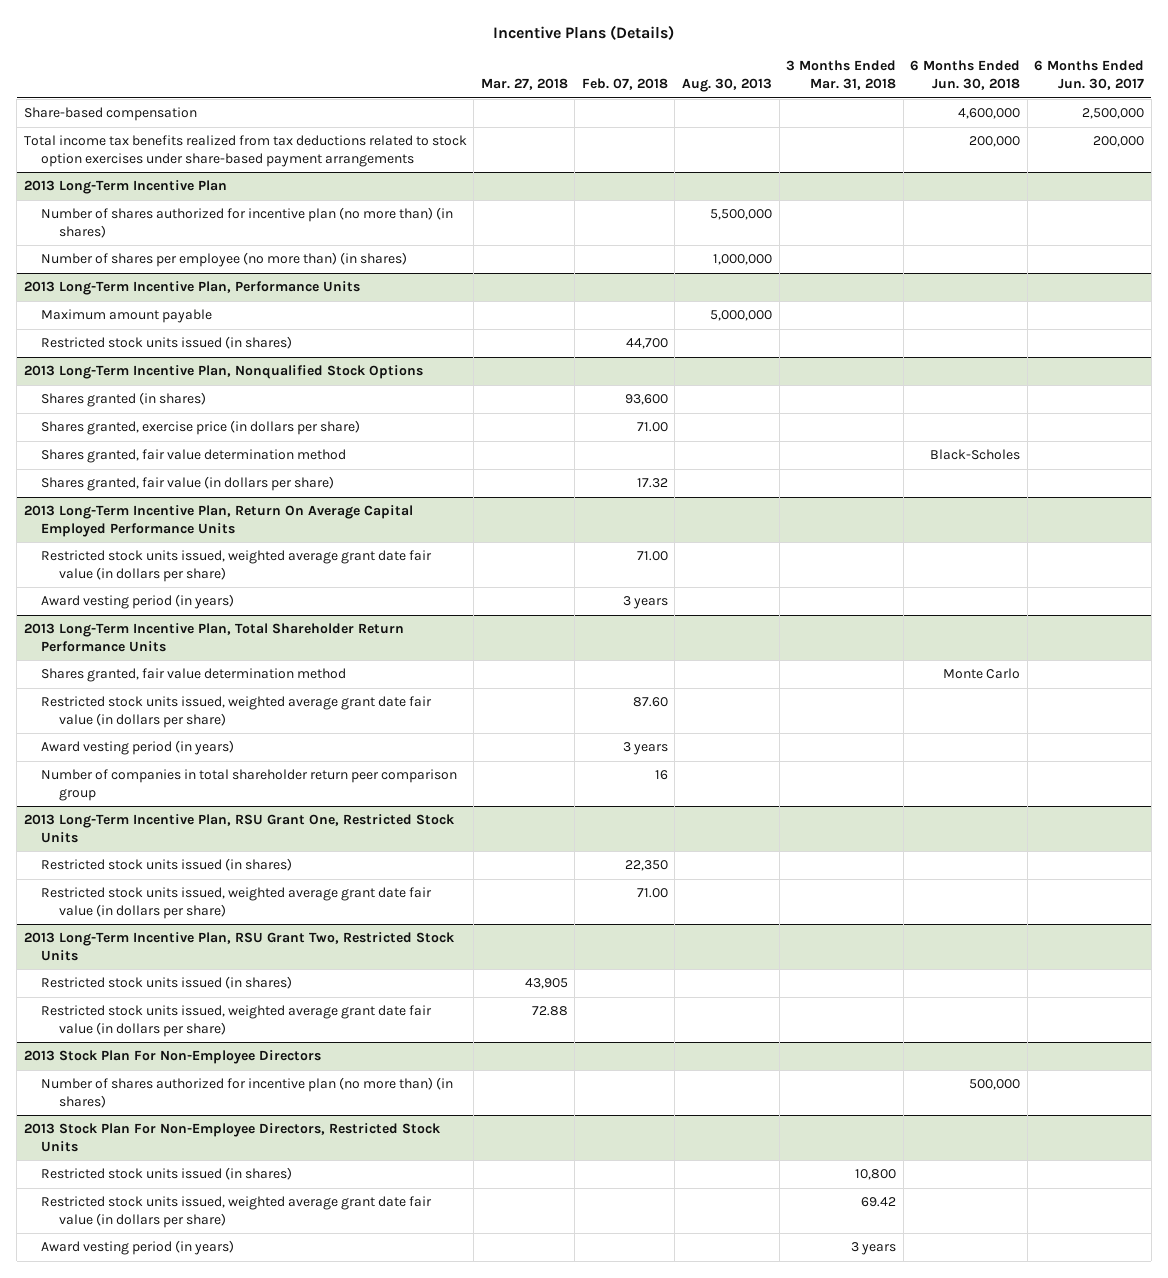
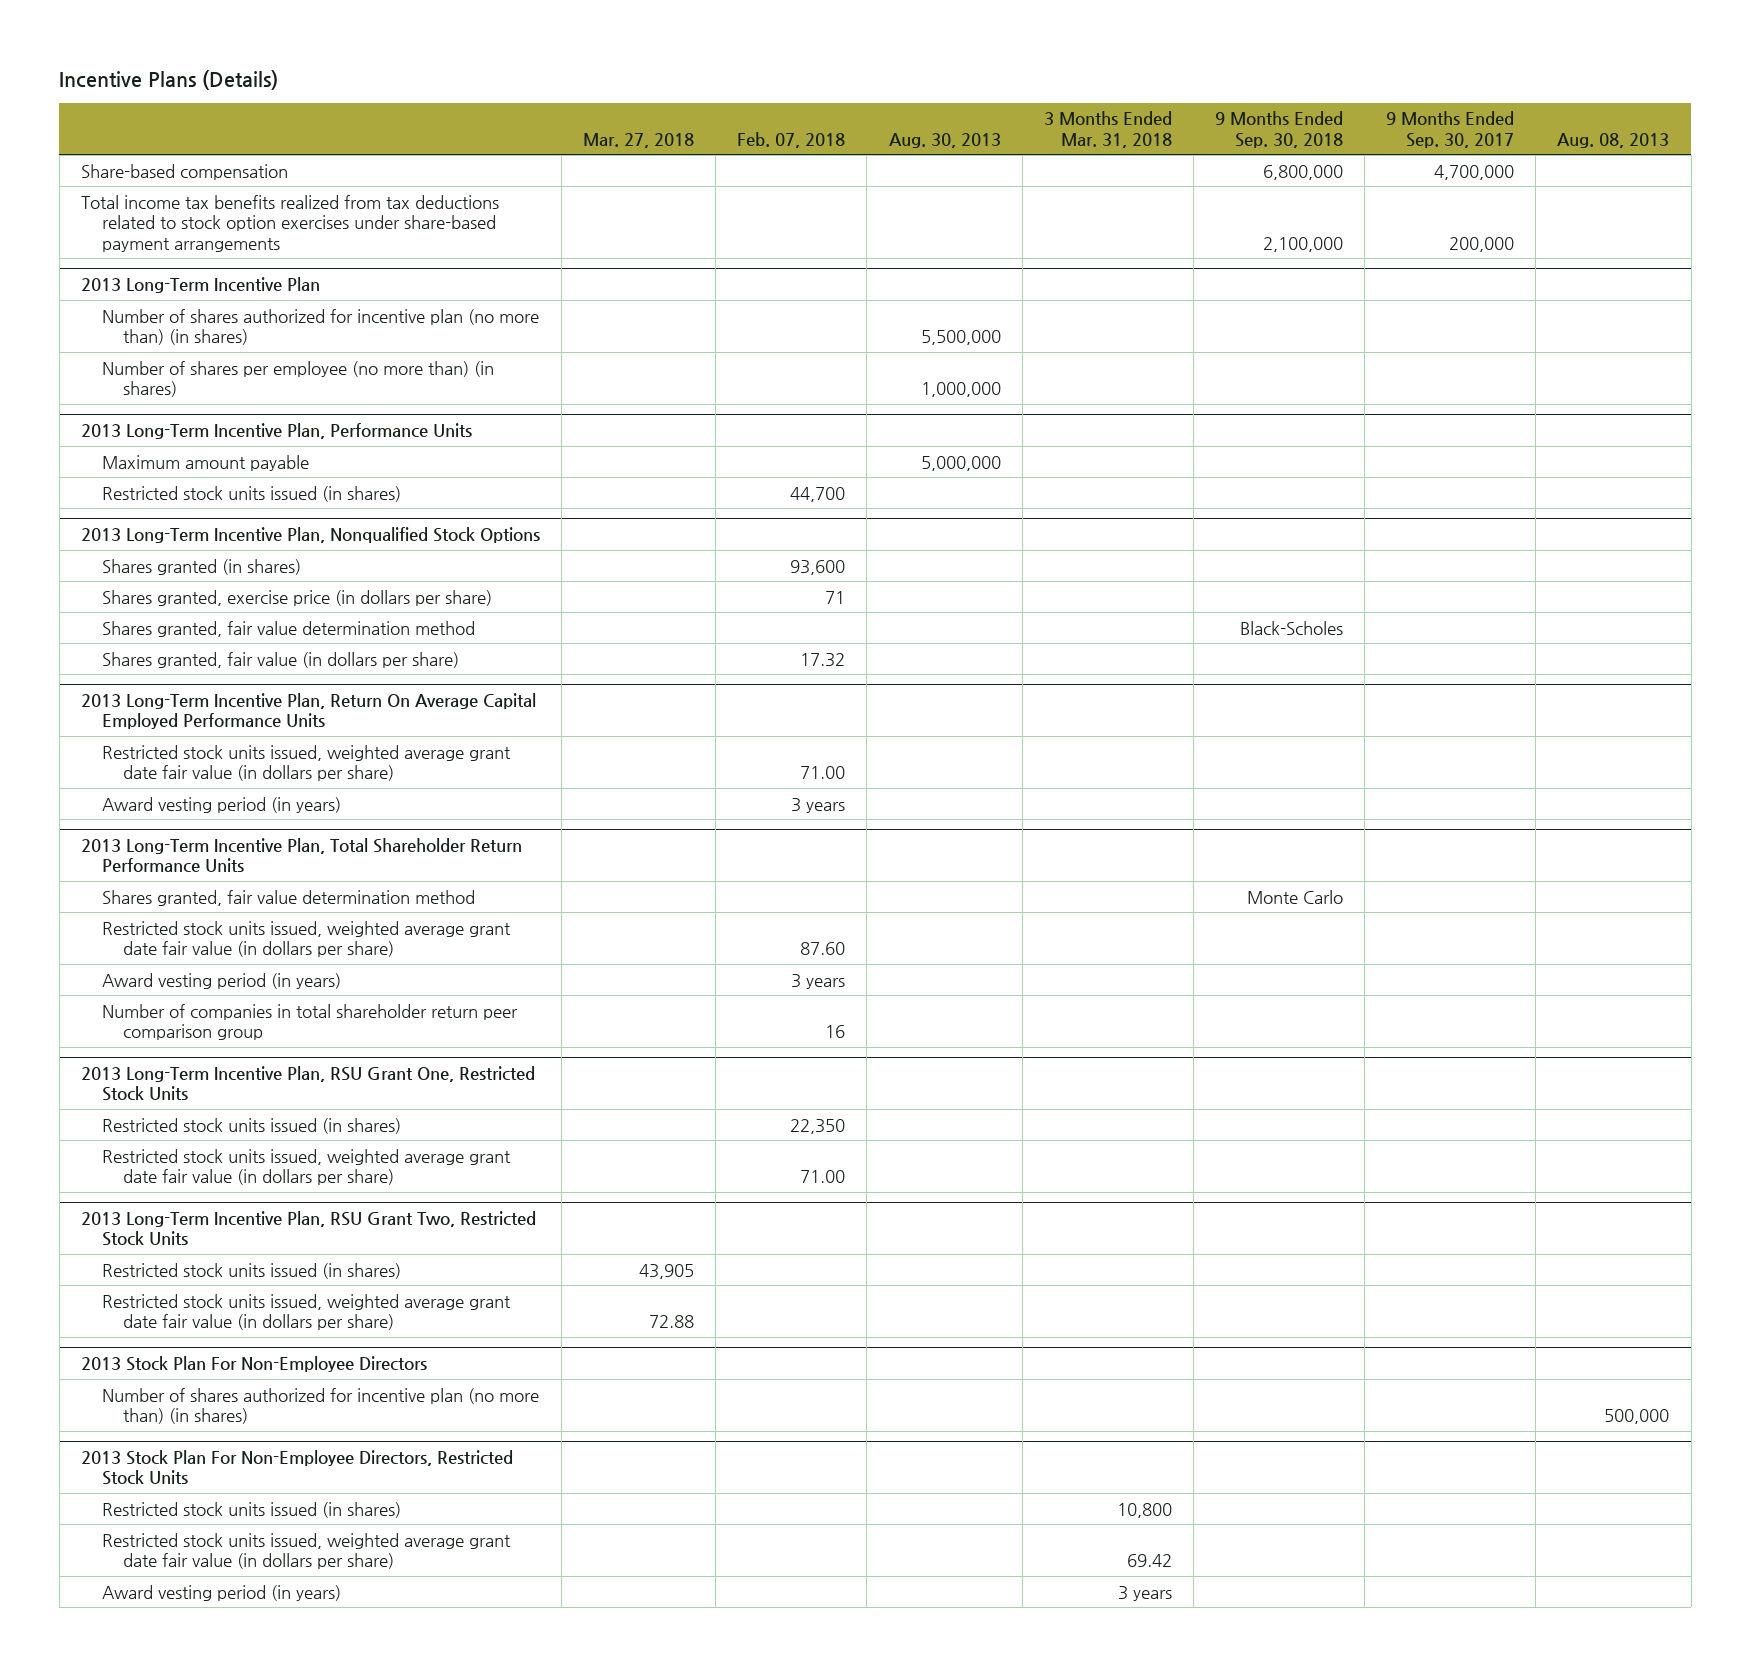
[910,60,1021,91] 6 Months Ended Jun. 30, 2018 -> none
[1034,60,1145,91] 6 Months Ended Jun. 30, 2017 -> none
none -> [1215,111,1344,148] 9 Months Ended Sep. 30, 2018
none -> [1386,111,1515,148] 9 Months Ended Sep. 30, 2017
none -> [1557,132,1670,148] Aug. 08, 2013
[636,422,668,433] 71.00 -> [825,590,846,604] 71

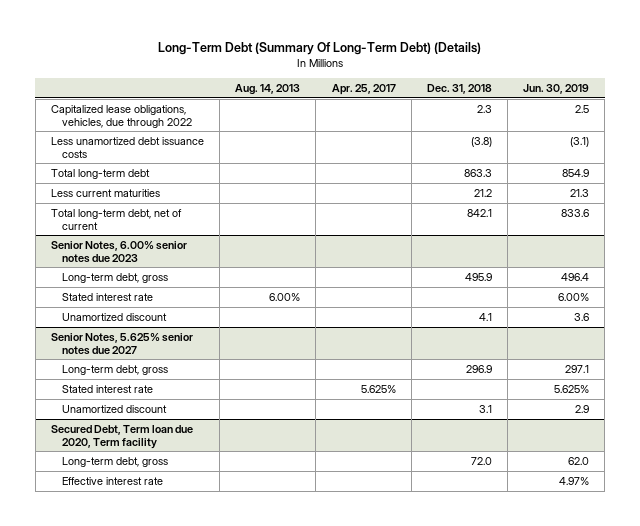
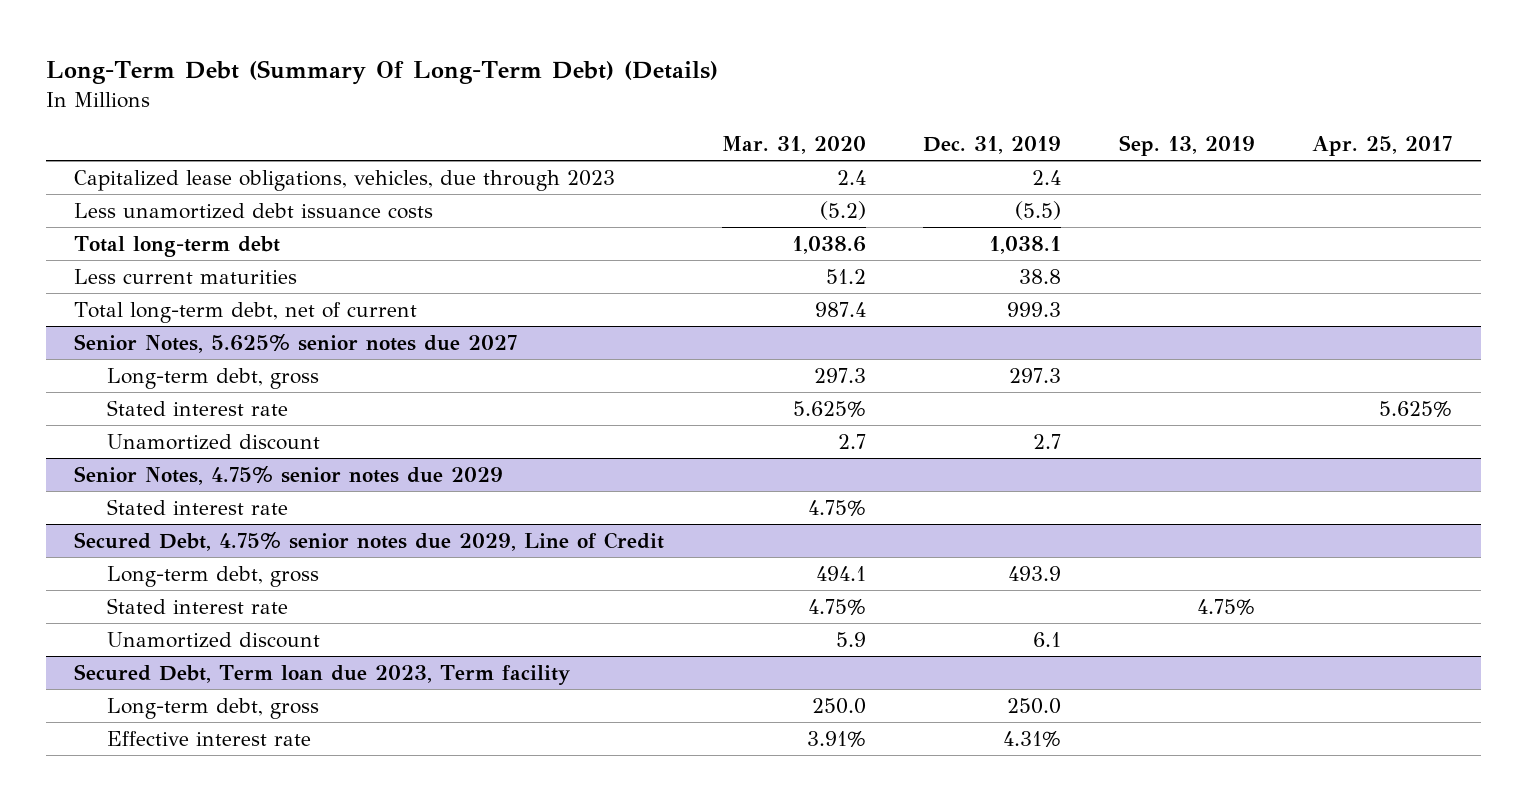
[235,84,301,96] Aug. 14, 2013 -> none
[426,84,492,95] Dec. 31, 2018 -> none
[523,84,590,95] Jun. 30, 2019 -> none
none -> [721,136,866,155] Mar. 31, 2020
none -> [923,136,1062,155] Dec. 31, 2019
none -> [1118,135,1255,157] Sep. 13, 2019
[51,104,192,128] Capitalized lease obligations, vehicles, due through 2022 -> [74,169,616,191] Capitalized lease obligations, vehicles, due through 2023
[51,240,188,263] Senior Notes, 6.00% senior notes due 2023 -> none
[61,272,168,283] Long-term debt, gross -> none
[61,292,153,301] Stated interest rate -> none
[61,312,167,321] Unamortized discount -> none
none -> [74,464,504,485] Senior Notes, 4.75% senior notes due 2029
none -> [106,498,288,515] Stated interest rate
none -> [74,530,665,551] Secured Debt, 4.75% senior notes due 2029, Line of Credit
none -> [106,565,319,587] Long-term debt, gross
none -> [106,597,288,614] Stated interest rate
none -> [106,631,320,648] Unamortized discount
[51,424,194,449] Secured Debt, Term loan due 2020, Term facility -> [74,663,571,685] Secured Debt, Term loan due 2023, Term facility

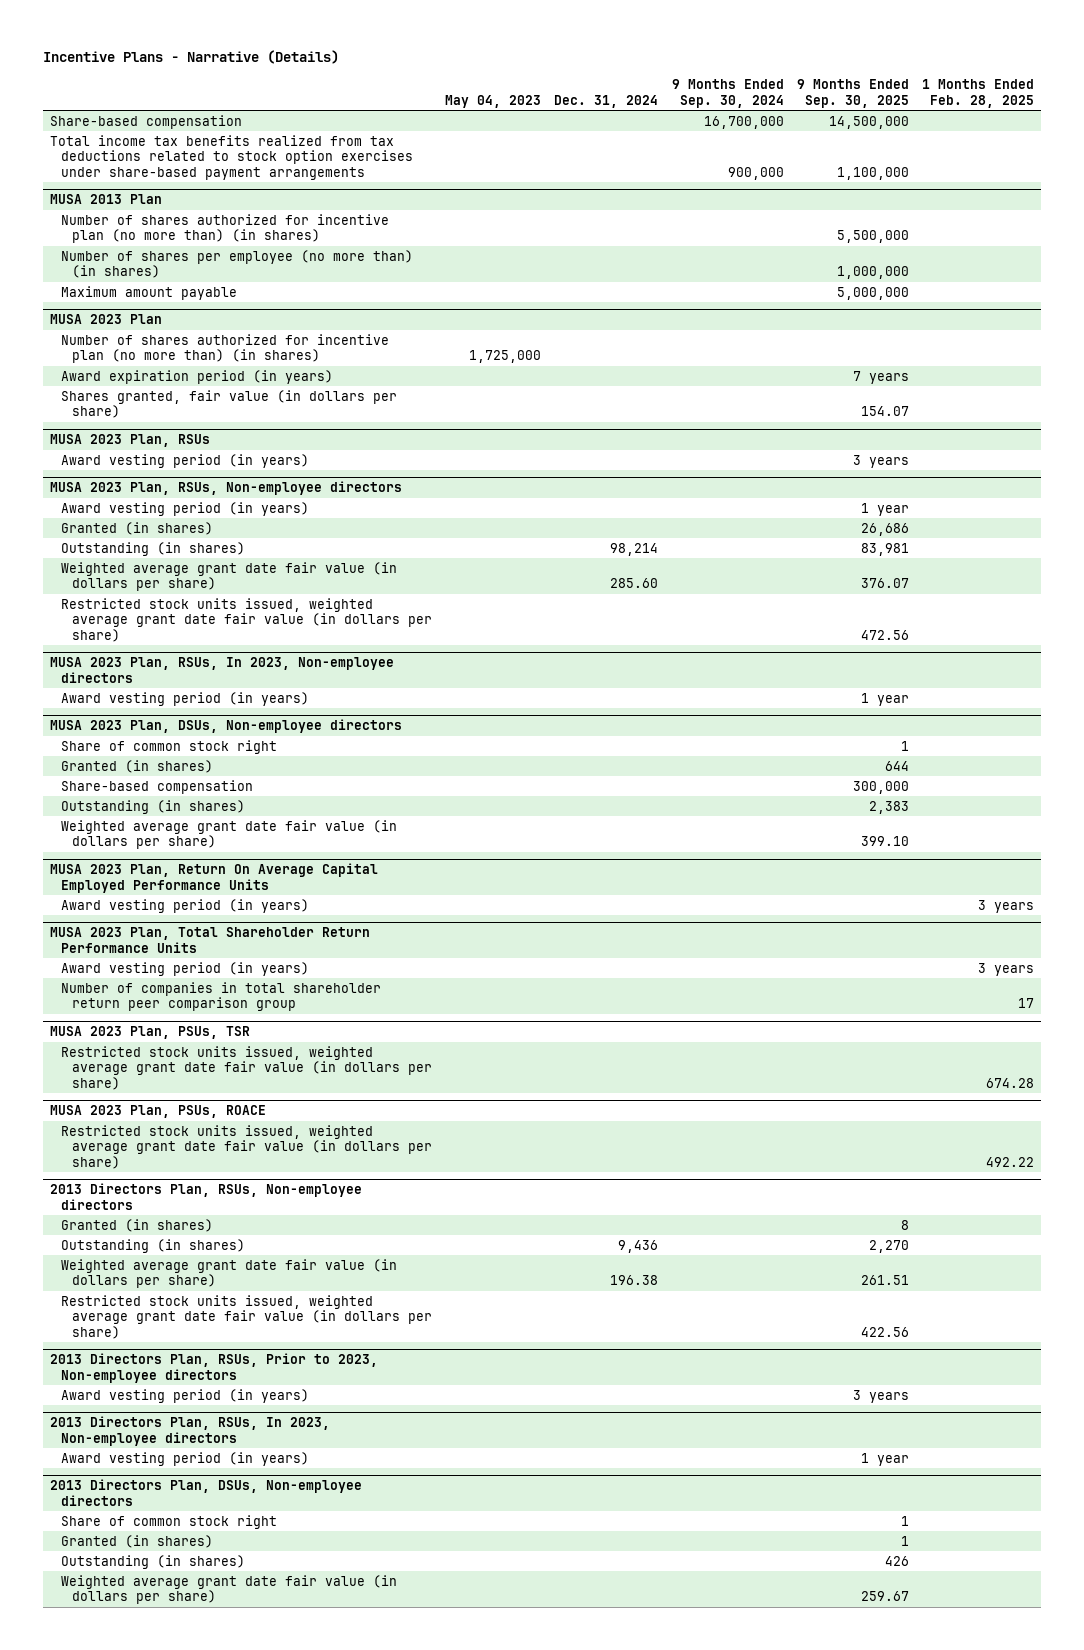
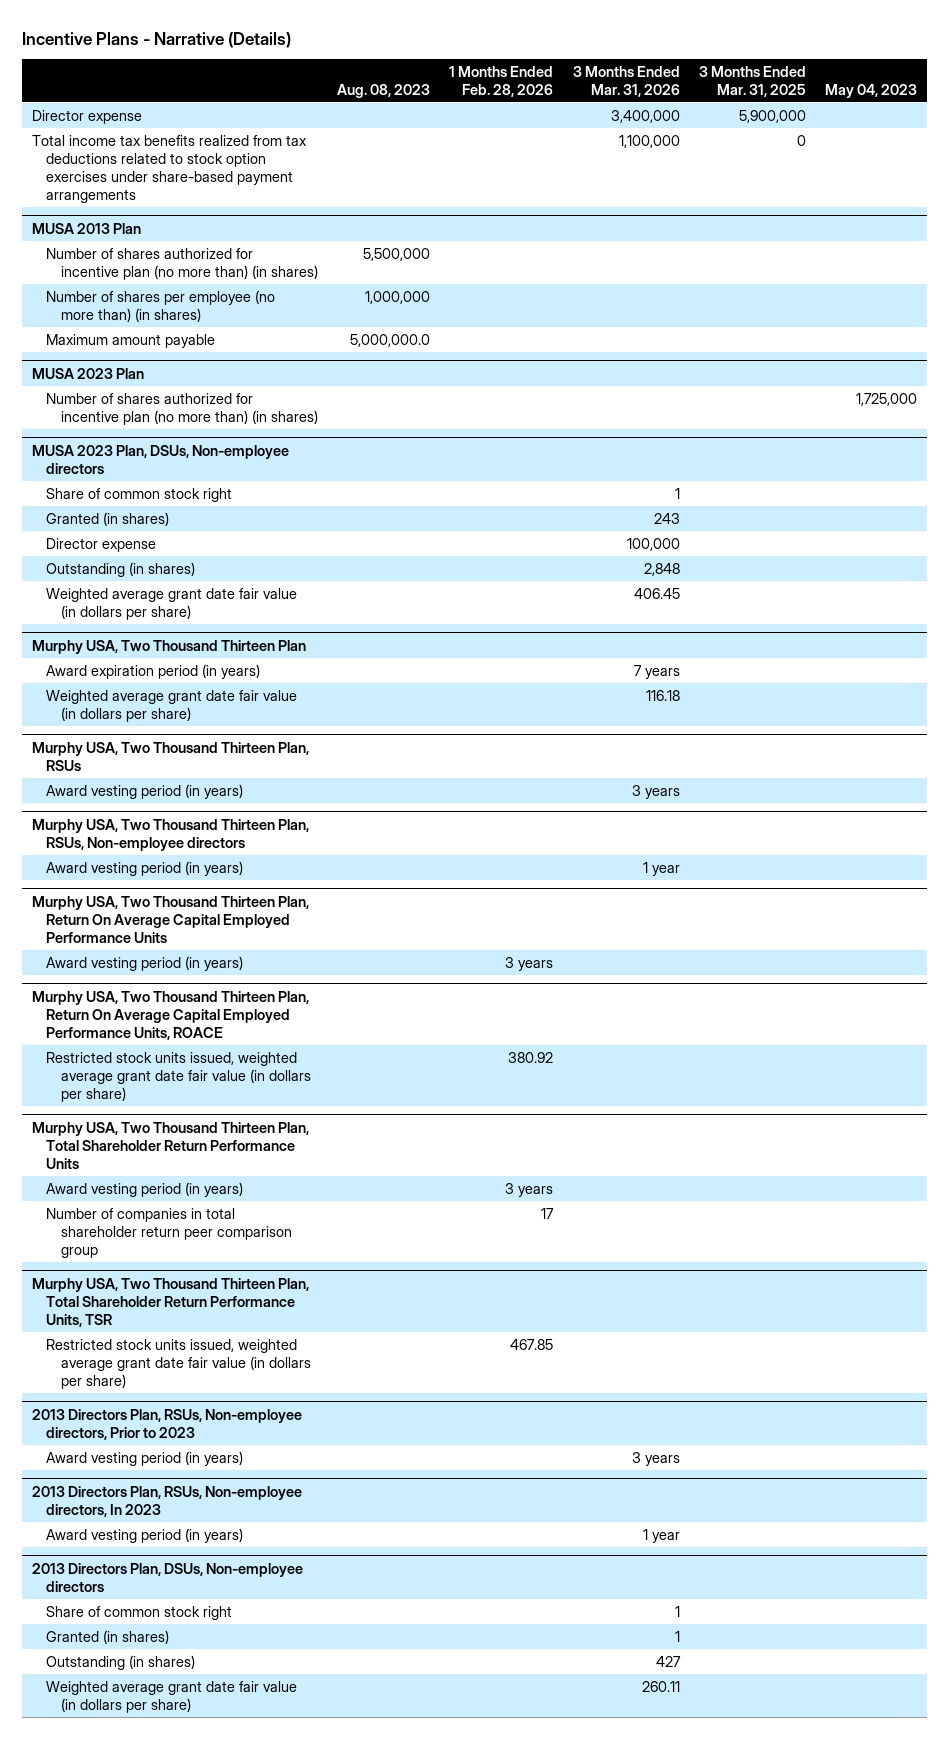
[554,94,659,108] Dec. 31, 2024 -> none
[671,79,784,108] 9 Months Ended Sep. 30, 2024 -> none
[796,79,909,108] 9 Months Ended Sep. 30, 2025 -> none
[922,79,1035,108] 1 Months Ended Feb. 28, 2025 -> none
none -> [337,83,431,98] Aug. 08, 2023
none -> [449,65,554,97] 1 Months Ended Feb. 28, 2026
none -> [572,65,680,97] 3 Months Ended Mar. 31, 2026
none -> [698,65,806,97] 3 Months Ended Mar. 31, 2025
[49,114,242,129] Share-based compensation -> [31,109,142,124] Director expense
[60,369,333,384] Award expiration period (in years) -> none
[60,389,397,419] Shares granted, fair value (in dollars per share) -> none
[49,434,210,448] MUSA 2023 Plan, RSUs -> none
[60,453,309,468] Award vesting period (in years) -> none
[49,481,402,496] MUSA 2023 Plan, RSUs, Non-employee directors -> none
[60,501,309,516] Award vesting period (in years) -> none
[60,521,213,535] Granted (in shares) -> none
[60,541,245,556] Outstanding (in shares) -> none
[60,561,397,592] Weighted average grant date fair value (in dollars per share) -> none
[60,597,432,642] Restricted stock units issued, weighted average grant date fair value (in dollars per share) -> none
[49,657,394,683] MUSA 2023 Plan, RSUs, In 2023, Non-employee directors -> none
[60,691,309,706] Award vesting period (in years) -> none
[60,779,253,794] Share-based compensation -> [46,537,157,552] Director expense
none -> [31,639,306,654] Murphy USA, Two Thousand Thirteen Plan
none -> [46,663,261,679] Award expiration period (in years)
none -> [46,689,298,722] Weighted average grant date fair value (in dollars per share)
none -> [31,741,309,771] Murphy USA, Two Thousand Thirteen Plan, RSUs
none -> [46,783,244,799] Award vesting period (in years)
none -> [31,818,309,851] Murphy USA, Two Thousand Thirteen Plan, RSUs, Non-employee directors
none -> [46,860,244,876] Award vesting period (in years)
[49,863,378,893] MUSA 2023 Plan, Return On Average Capital Employed Performance Units -> [31,895,309,943] Murphy USA, Two Thousand Thirteen Plan, Return On Average Capital Employed Performance Units
[49,927,370,953] MUSA 2023 Plan, Total Shareholder Return Performance Units -> none
[60,961,309,976] Award vesting period (in years) -> none
[60,981,381,1012] Number of companies in total shareholder return peer comparison group -> none
[49,1026,250,1040] MUSA 2023 Plan, PSUs, TSR -> none
[60,1045,432,1090] Restricted stock units issued, weighted average grant date fair value (in dollars per share) -> none
[49,1105,266,1119] MUSA 2023 Plan, PSUs, ROACE -> none
[60,1124,432,1169] Restricted stock units issued, weighted average grant date fair value (in dollars per share) -> none
[49,1183,362,1210] 2013 Directors Plan, RSUs, Non-employee directors -> none
[60,1218,213,1232] Granted (in shares) -> none
[60,1238,245,1253] Outstanding (in shares) -> none
[60,1258,397,1289] Weighted average grant date fair value (in dollars per share) -> none
[60,1294,432,1339] Restricted stock units issued, weighted average grant date fair value (in dollars per share) -> none
none -> [31,990,309,1040] Murphy USA, Two Thousand Thirteen Plan, Return On Average Capital Employed Performance Units, ROACE
none -> [46,1051,311,1102] Restricted stock units issued, weighted average grant date fair value (in dollars per share)
none -> [31,1121,309,1169] Murphy USA, Two Thousand Thirteen Plan, Total Shareholder Return Performance Units
none -> [46,1181,244,1197] Award vesting period (in years)
none -> [46,1207,292,1258] Number of companies in total shareholder return peer comparison group
none -> [31,1277,309,1327] Murphy USA, Two Thousand Thirteen Plan, Total Shareholder Return Performance Units, TSR
none -> [46,1338,311,1389] Restricted stock units issued, weighted average grant date fair value (in dollars per share)
[49,1353,378,1383] 2013 Directors Plan, RSUs, Prior to 2023, Non-employee directors -> [31,1408,302,1440] 2013 Directors Plan, RSUs, Non-employee directors, Prior to 2023
[49,1416,330,1446] 2013 Directors Plan, RSUs, In 2023, Non-employee directors -> [31,1485,302,1517] 2013 Directors Plan, RSUs, Non-employee directors, In 2023

